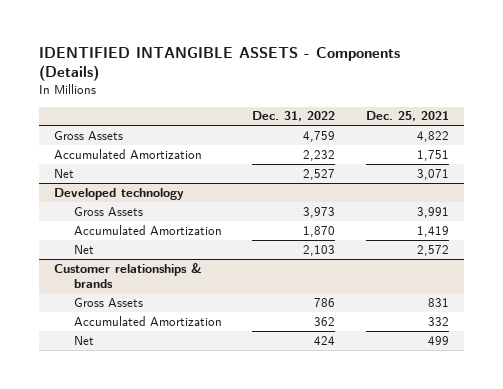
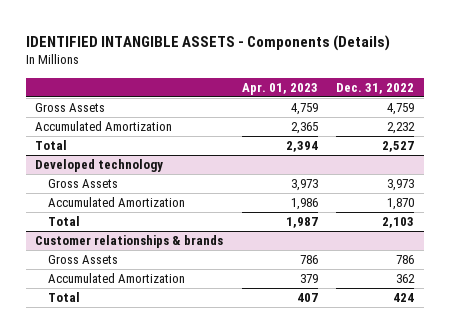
[365,111,449,122] Dec. 25, 2021 -> none
none -> [241,82,318,95] Apr. 01, 2023
[54,168,75,178] Net -> [35,140,68,151] Total
[73,244,94,254] Net -> [47,216,80,227] Total
[73,335,94,345] Net -> [47,292,80,303] Total

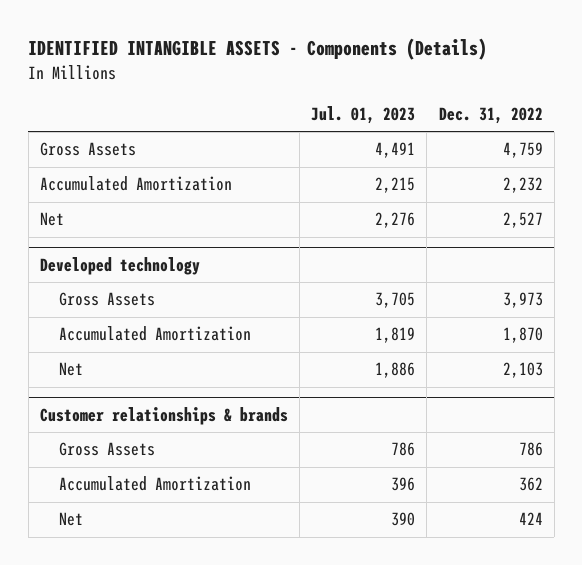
[241,82,318,95] Apr. 01, 2023 -> none
none -> [311,105,416,124] Jul. 01, 2023
[35,140,68,151] Total -> [39,212,64,227] Net
[47,216,80,227] Total -> [59,362,84,377] Net
[47,292,80,303] Total -> [59,512,84,527] Net

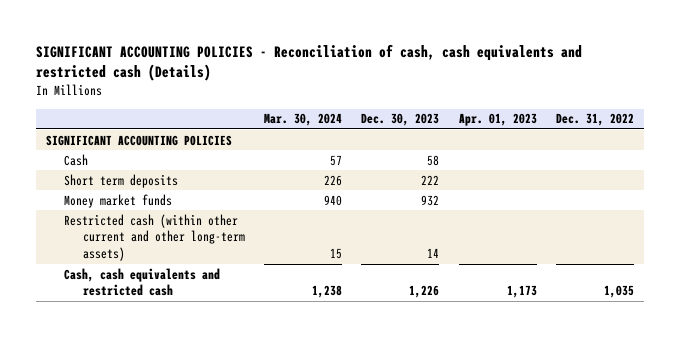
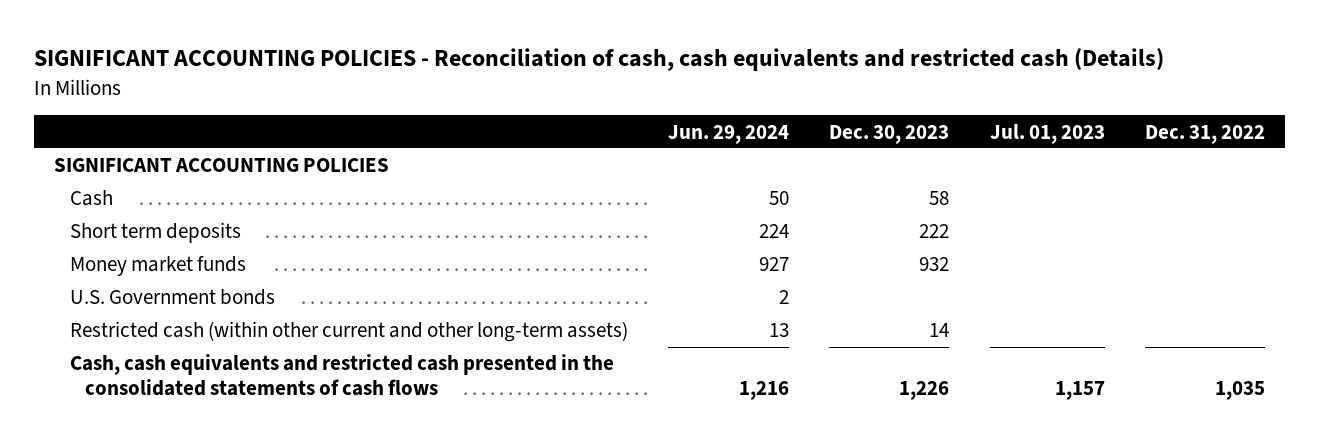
[263,113,342,127] Mar. 30, 2024 -> none
[458,113,537,127] Apr. 01, 2023 -> none
none -> [667,124,789,144] Jun. 29, 2024
none -> [989,123,1105,144] Jul. 01, 2023
none -> [69,289,275,306] U.S. Government bonds
[64,267,221,297] Cash, cash equivalents and restricted cash -> [69,354,614,396] Cash, cash equivalents and restricted cash presented in the consolidated statements of cash flows

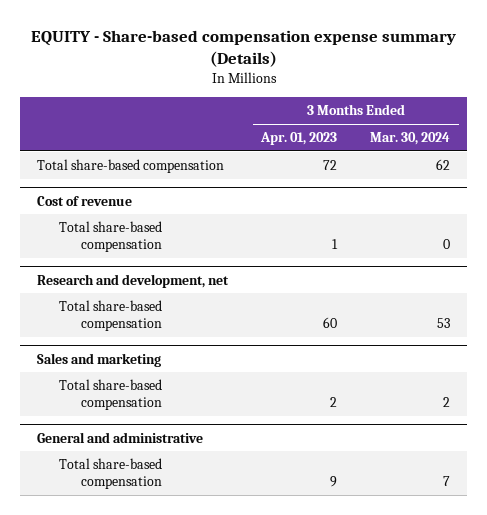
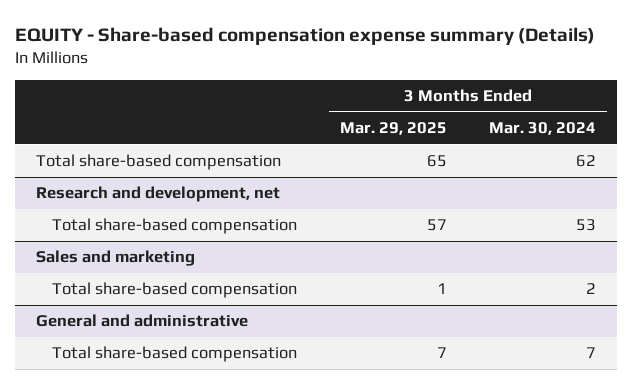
[260,132,338,146] Apr. 01, 2023 -> none
none -> [339,122,447,136] Mar. 29, 2025
[36,195,132,206] Cost of revenue -> none
[59,221,163,253] Total share-based compensation -> none

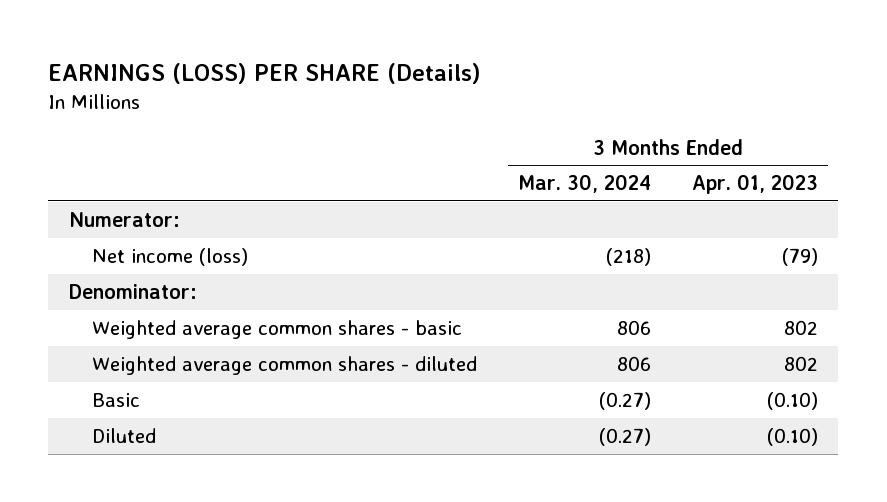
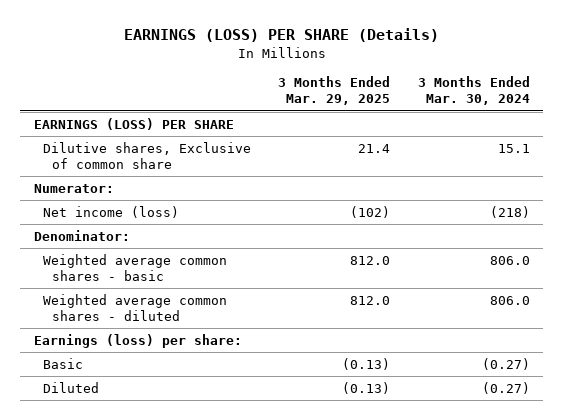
[691,174,818,195] Apr. 01, 2023 -> none
none -> [278,76,391,106] 3 Months Ended Mar. 29, 2025
none -> [33,117,234,130] EARNINGS (LOSS) PER SHARE
none -> [43,141,252,169] Dilutive shares, Exclusive of common share
[616,319,651,335] 806 -> [489,255,530,265] 806.0
[616,355,651,371] 806 -> [489,295,530,305] 806.0
none -> [33,333,242,348] Earnings (loss) per share:

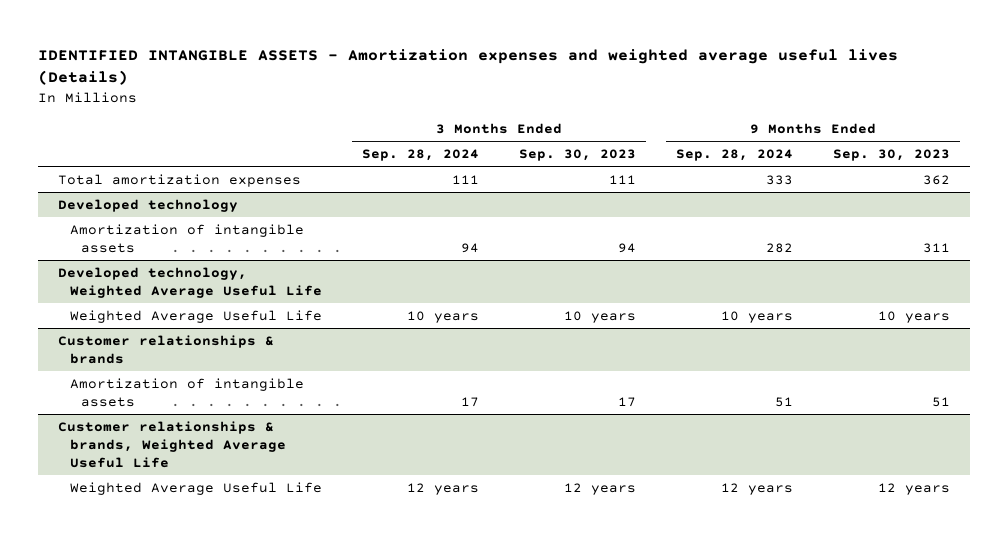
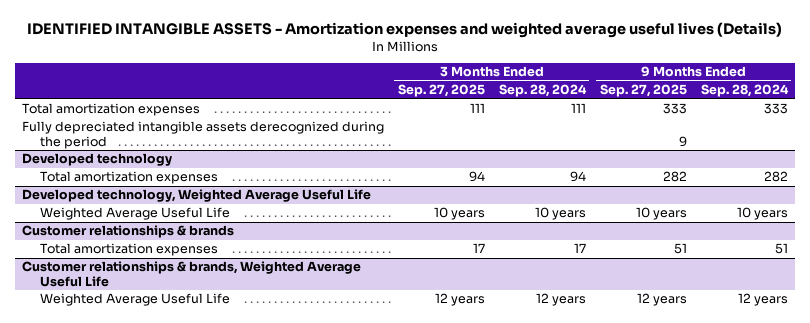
[518,148,636,161] Sep. 30, 2023 -> none
[832,148,950,161] Sep. 30, 2023 -> none
none -> [397,84,485,98] Sep. 27, 2025
none -> [599,84,687,98] Sep. 27, 2025
none -> [21,121,384,149] Fully depreciated intangible assets derecognized during the period
[69,223,304,253] Amortization of intangible assets -> [39,171,218,185] Total amortization expenses
[69,377,304,407] Amortization of intangible assets -> [39,243,218,257] Total amortization expenses

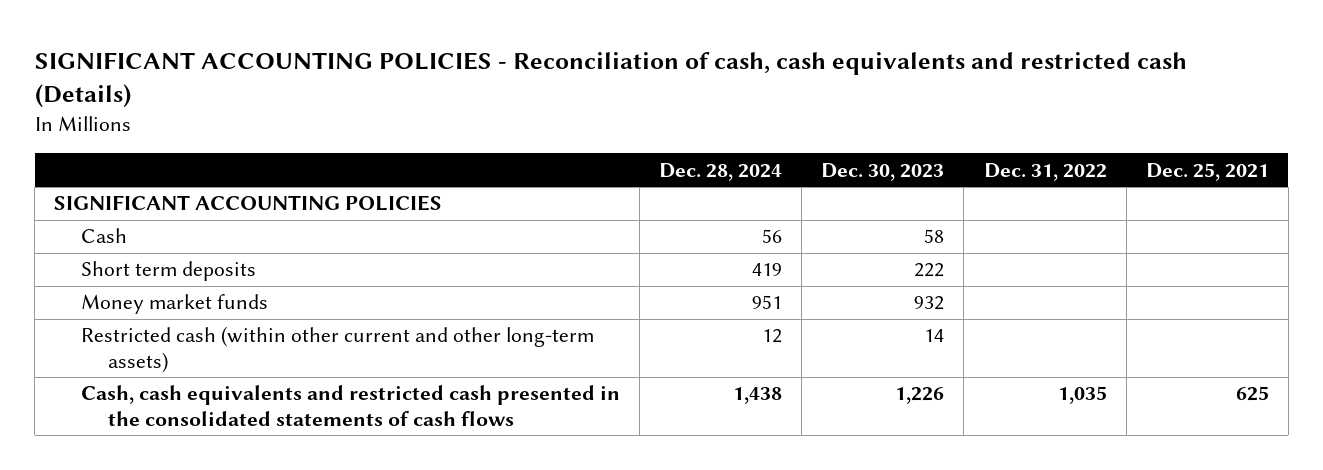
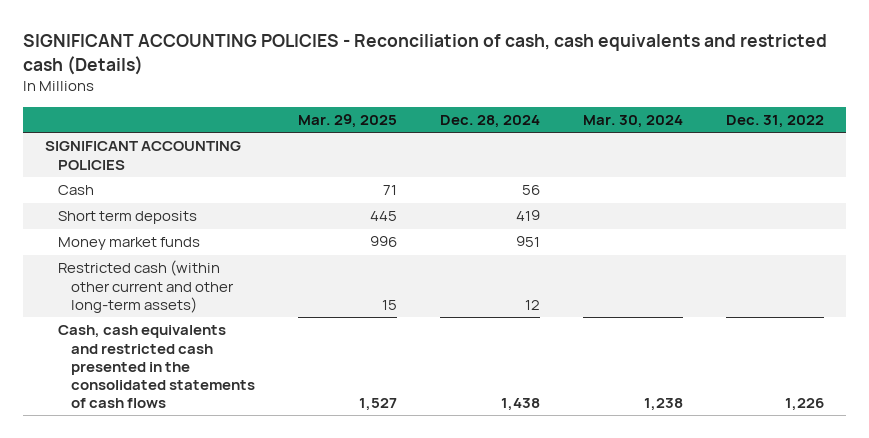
[821,162,945,181] Dec. 30, 2023 -> none
[1145,162,1269,181] Dec. 25, 2021 -> none
none -> [298,113,398,128] Mar. 29, 2025
none -> [583,114,684,128] Mar. 30, 2024
[1057,386,1107,405] 1,035 -> [785,398,825,412] 1,226

